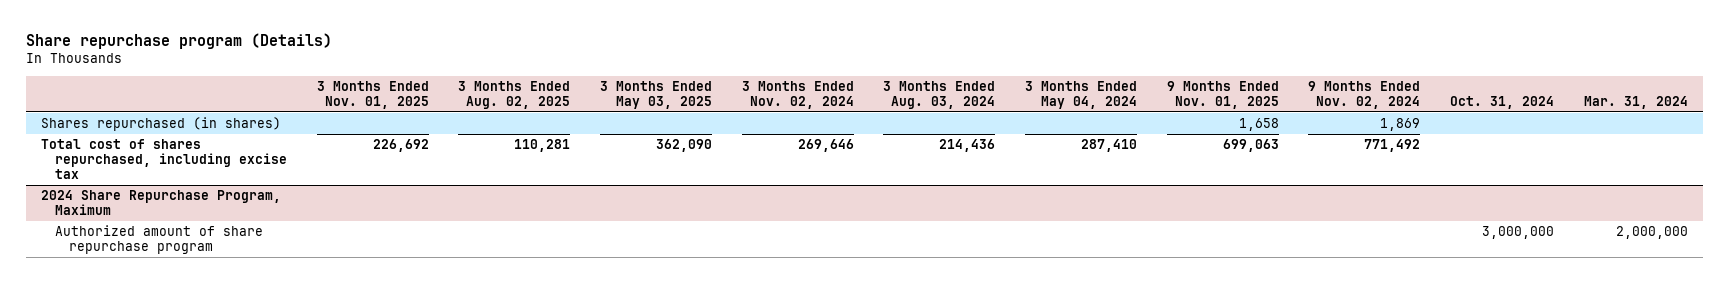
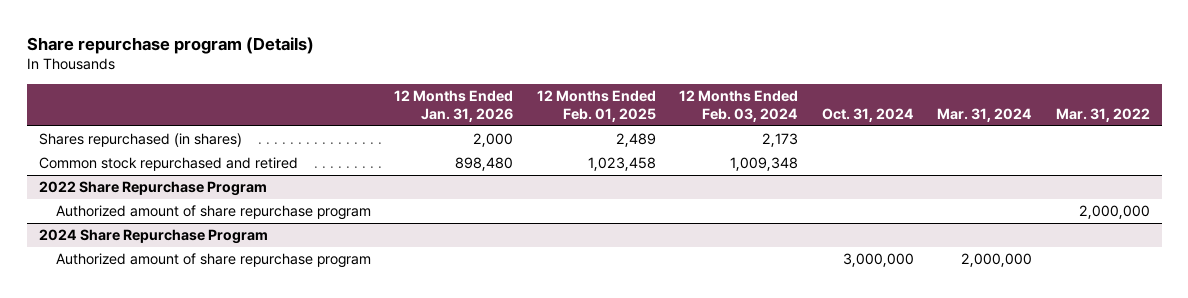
[316,81,429,110] 3 Months Ended Nov. 01, 2025 -> none
[458,81,571,110] 3 Months Ended Aug. 02, 2025 -> none
[599,81,712,110] 3 Months Ended May 03, 2025 -> none
[741,81,854,110] 3 Months Ended Nov. 02, 2024 -> none
[883,81,996,110] 3 Months Ended Aug. 03, 2024 -> none
[1024,81,1137,110] 3 Months Ended May 04, 2024 -> none
[1166,81,1279,110] 9 Months Ended Nov. 01, 2025 -> none
[1308,81,1421,110] 9 Months Ended Nov. 02, 2024 -> none
none -> [394,90,514,122] 12 Months Ended Jan. 31, 2026
none -> [536,90,656,122] 12 Months Ended Feb. 01, 2025
none -> [679,90,799,122] 12 Months Ended Feb. 03, 2024
none -> [1055,107,1150,122] Mar. 31, 2022
[40,139,287,180] Total cost of shares repurchased, including excise tax -> [38,157,298,172] Common stock repurchased and retired
none -> [38,181,267,197] 2022 Share Repurchase Program
none -> [55,205,371,221] Authorized amount of share repurchase program
[40,190,281,216] 2024 Share Repurchase Program, Maximum -> [38,229,268,245] 2024 Share Repurchase Program

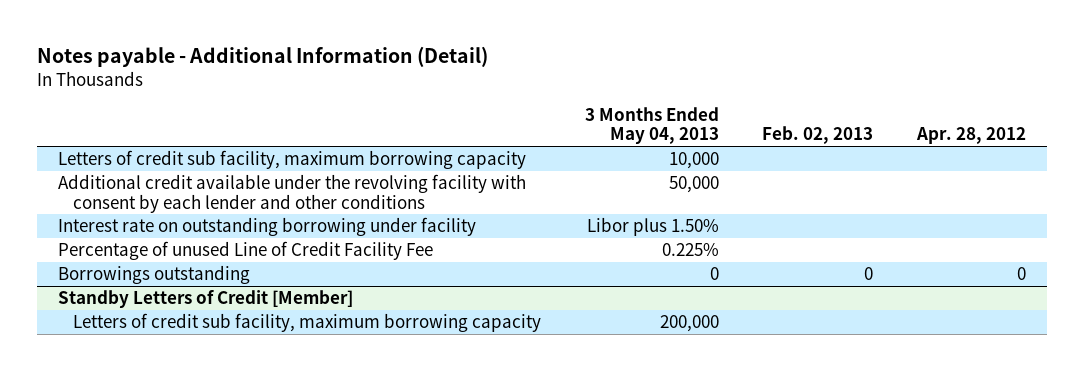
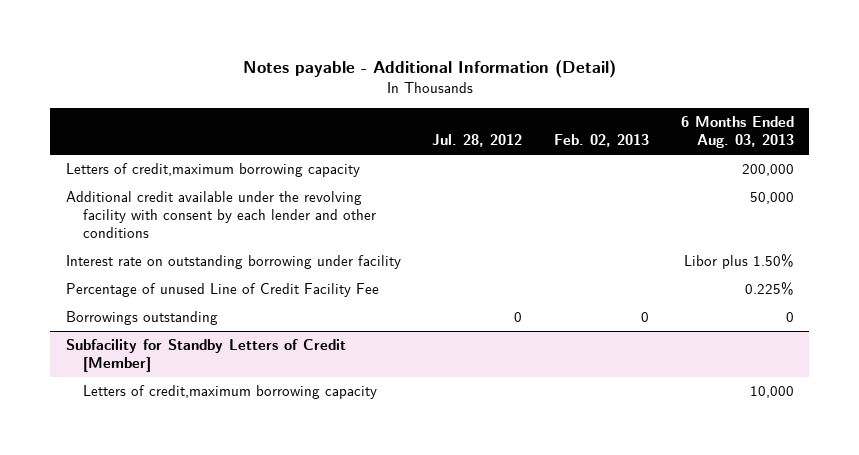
[584,106,719,145] 3 Months Ended May 04, 2013 -> none
[915,127,1026,145] Apr. 28, 2012 -> none
none -> [432,134,523,148] Jul. 28, 2012
none -> [680,116,794,149] 6 Months Ended Aug. 03, 2013
[58,150,527,170] Letters of credit sub facility, maximum borrowing capacity -> [65,163,360,178] Letters of credit,maximum borrowing capacity
[58,290,354,309] Standby Letters of Credit [Member] -> [65,339,346,373] Subfacility for Standby Letters of Credit [Member]
[73,313,542,333] Letters of credit sub facility, maximum borrowing capacity -> [82,385,377,400] Letters of credit,maximum borrowing capacity

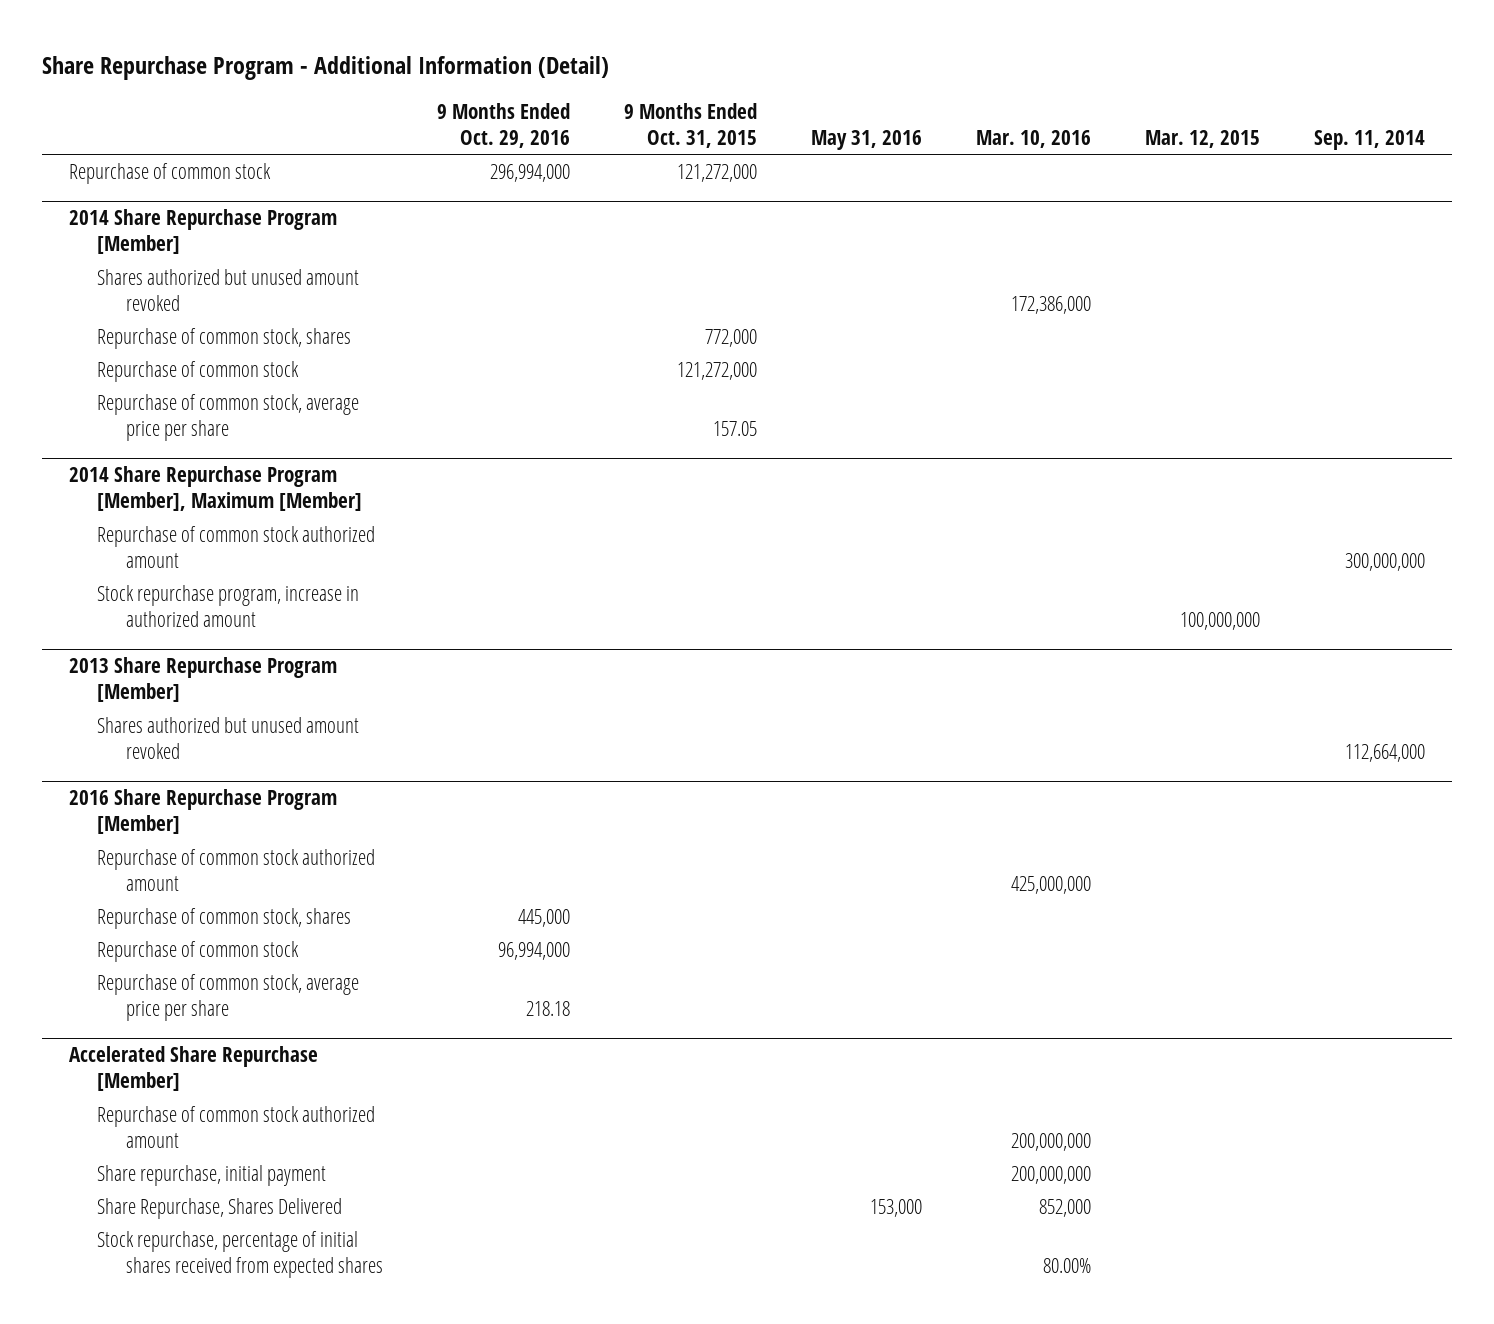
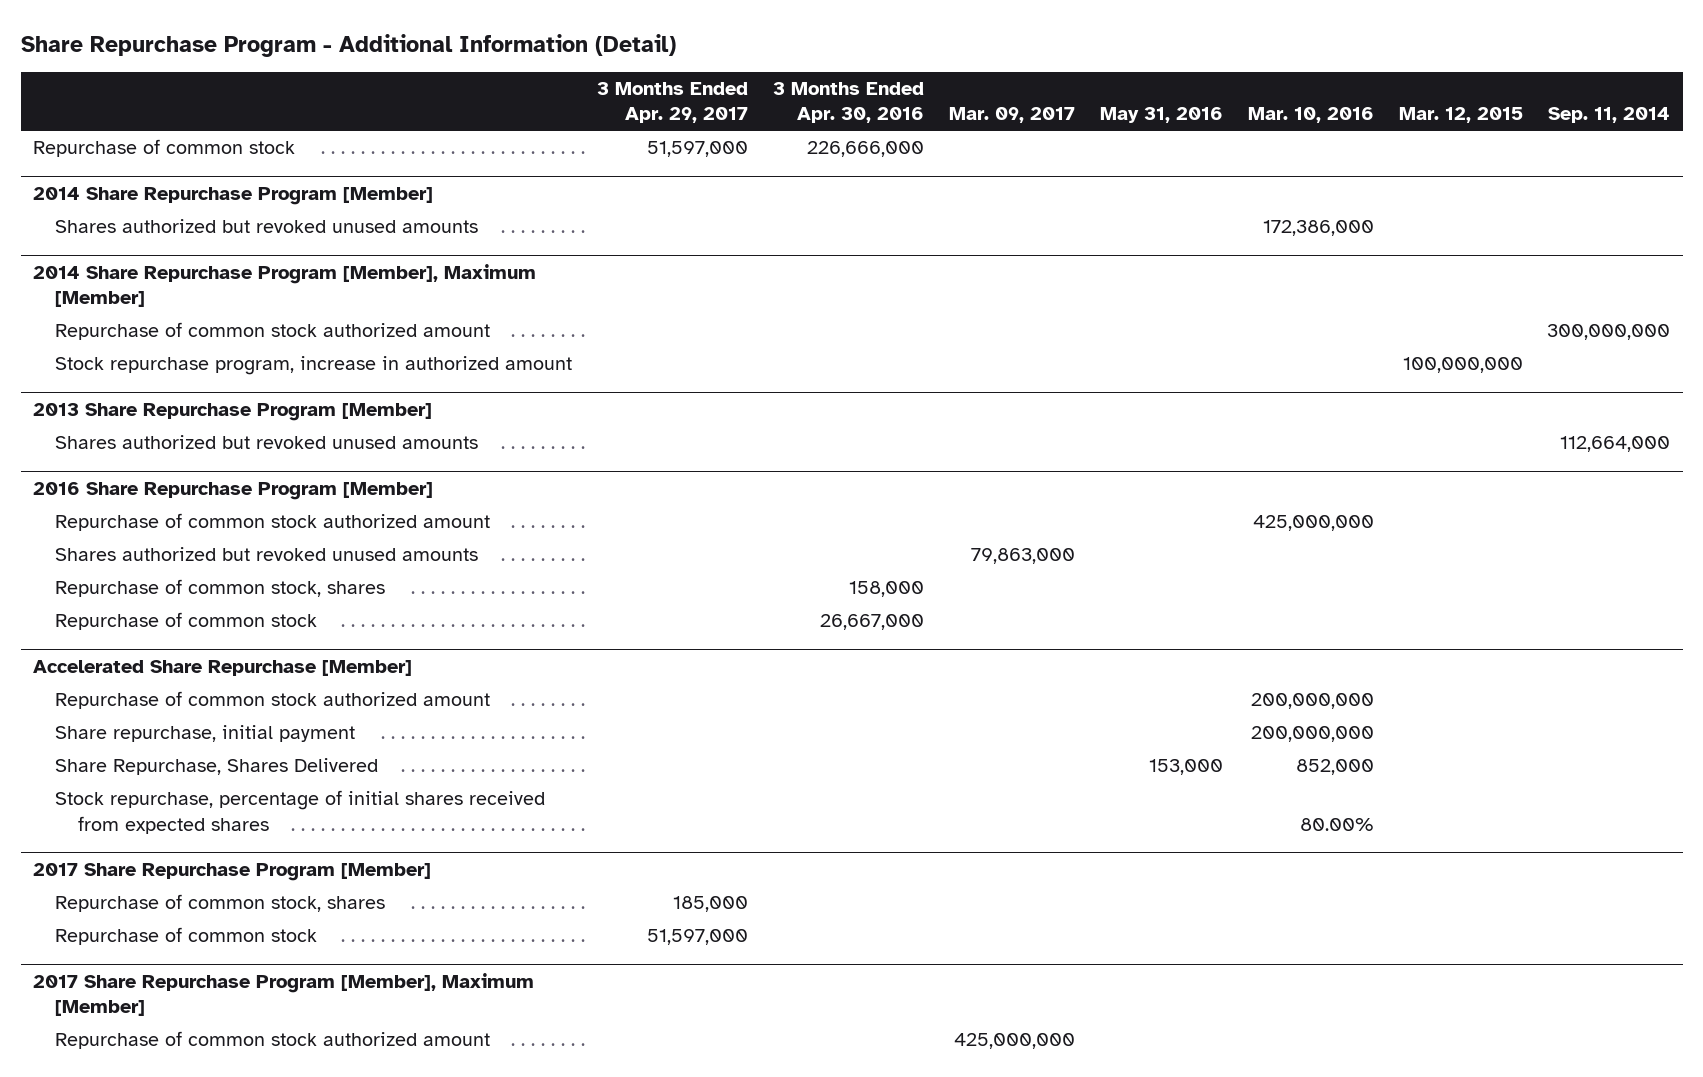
[436,102,570,148] 9 Months Ended Oct. 29, 2016 -> none
[623,102,757,148] 9 Months Ended Oct. 31, 2015 -> none
none -> [597,82,749,124] 3 Months Ended Apr. 29, 2017
none -> [773,82,925,124] 3 Months Ended Apr. 30, 2016
none -> [948,107,1075,124] Mar. 09, 2017
[97,327,352,349] Repurchase of common stock, shares -> none
[97,360,300,382] Repurchase of common stock -> none
[97,393,360,442] Repurchase of common stock, average price per share -> none
[97,268,360,312] Shares authorized but unused amount revoked -> [55,219,479,234] Shares authorized but revoked unused amounts
[97,716,360,760] Shares authorized but unused amount revoked -> [55,435,479,450] Shares authorized but revoked unused amounts
none -> [55,547,479,562] Shares authorized but revoked unused amounts
[97,973,360,1022] Repurchase of common stock, average price per share -> none
none -> [32,862,431,881] 2017 Share Repurchase Program [Member]
none -> [55,894,386,913] Repurchase of common stock, shares
none -> [55,927,318,946] Repurchase of common stock
none -> [32,972,534,1017] 2017 Share Repurchase Program [Member], Maximum [Member]
none -> [55,1031,491,1050] Repurchase of common stock authorized amount

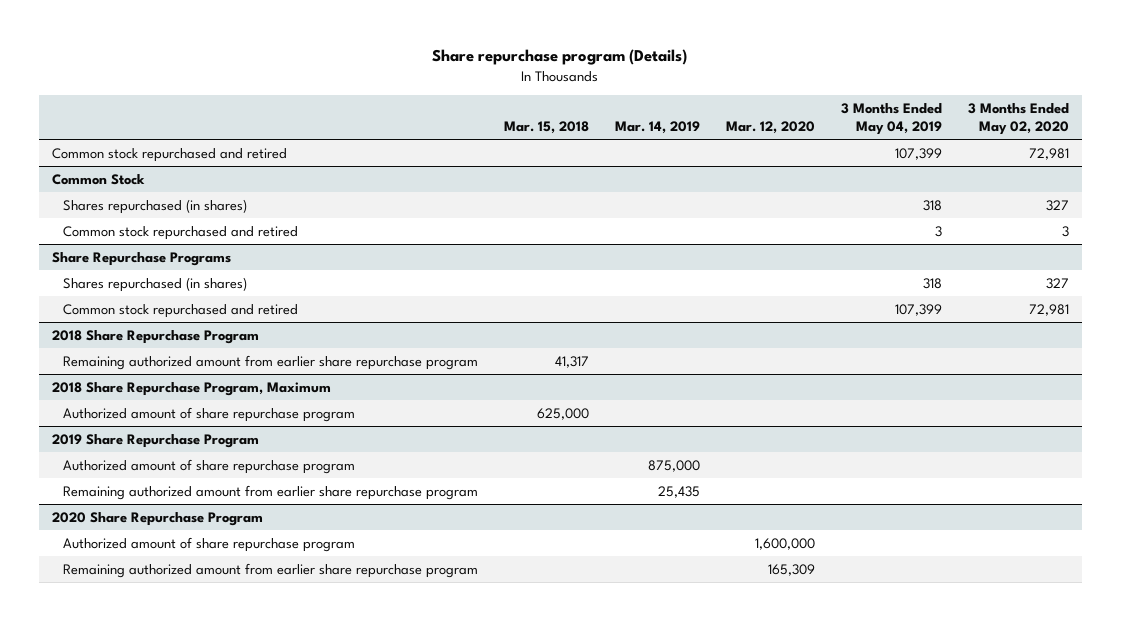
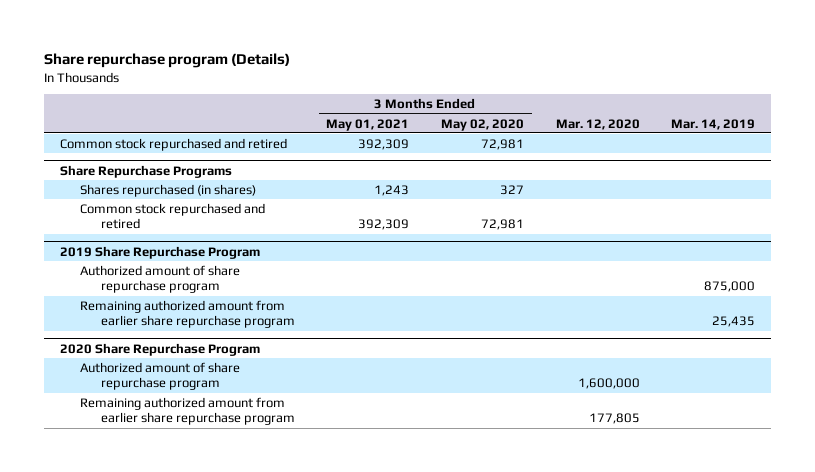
[504,120,590,134] Mar. 15, 2018 -> none
[841,103,943,135] 3 Months Ended May 04, 2019 -> none
none -> [326,118,410,131] May 01, 2021
[51,173,145,185] Common Stock -> none
[63,198,248,214] Shares repurchased (in shares) -> none
[63,225,299,240] Common stock repurchased and retired -> none
[51,329,259,344] 2018 Share Repurchase Program -> none
[63,354,479,370] Remaining authorized amount from earlier share repurchase program -> none
[51,381,331,396] 2018 Share Repurchase Program, Maximum -> none
[63,406,356,422] Authorized amount of share repurchase program -> none
[768,563,816,576] 165,309 -> [588,413,640,425] 177,805

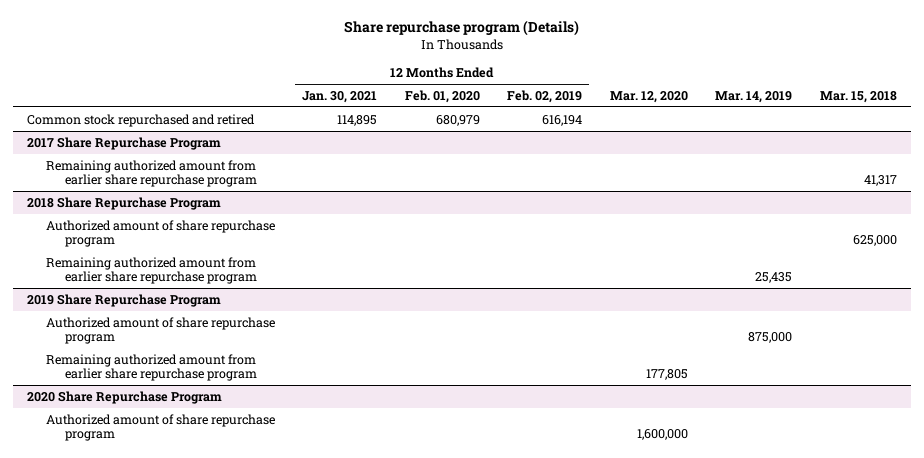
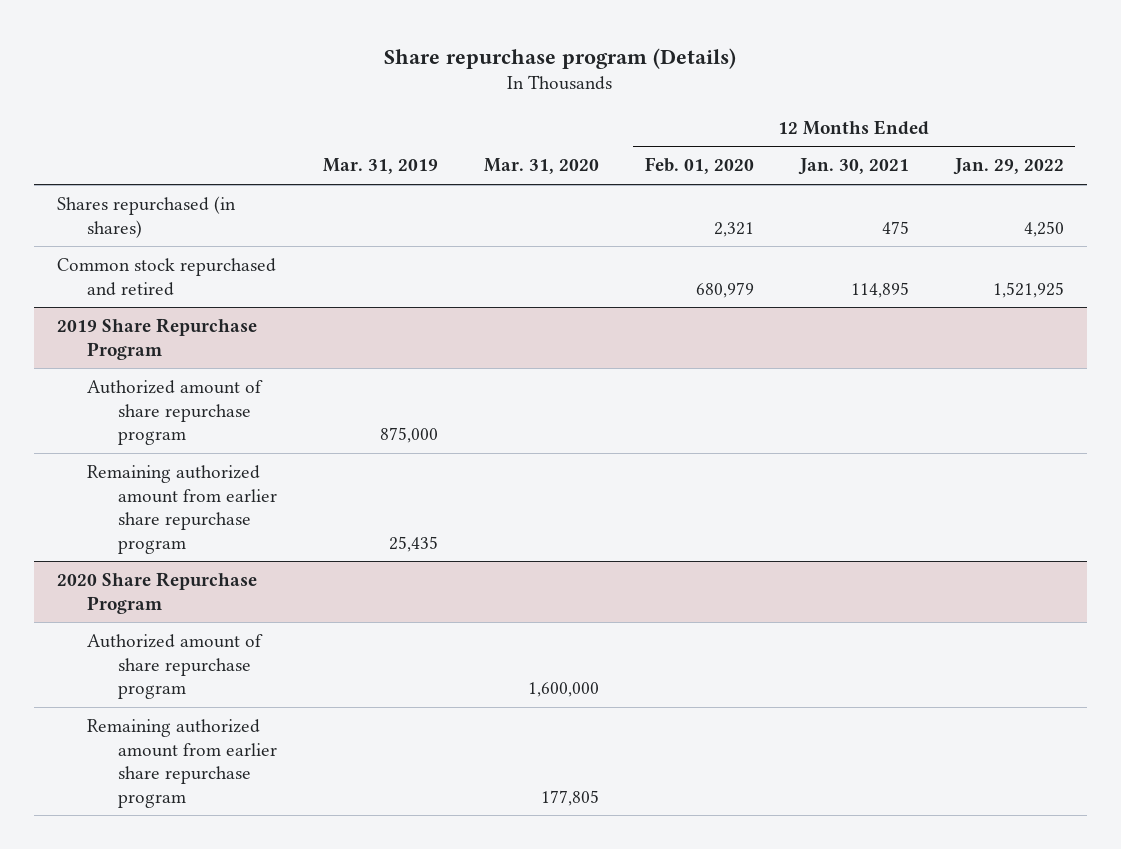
[507,90,583,104] Feb. 02, 2019 -> none
[609,91,688,104] Mar. 12, 2020 -> none
[715,91,793,104] Mar. 14, 2019 -> none
[820,91,898,104] Mar. 15, 2018 -> none
none -> [322,158,438,175] Mar. 31, 2019
none -> [483,158,599,175] Mar. 31, 2020
none -> [952,158,1064,176] Jan. 29, 2022
none -> [56,196,236,238] Shares repurchased (in shares)
[26,136,221,150] 2017 Share Repurchase Program -> none
[45,159,257,188] Remaining authorized amount from earlier share repurchase program -> none
[26,196,221,210] 2018 Share Repurchase Program -> none
[45,219,275,248] Authorized amount of share repurchase program -> none
[45,256,257,285] Remaining authorized amount from earlier share repurchase program -> none
none -> [87,719,277,808] Remaining authorized amount from earlier share repurchase program

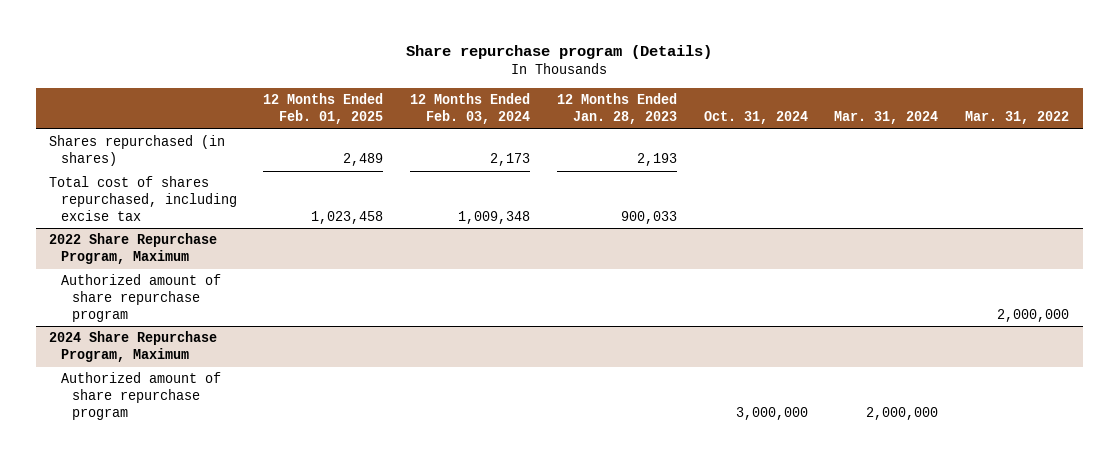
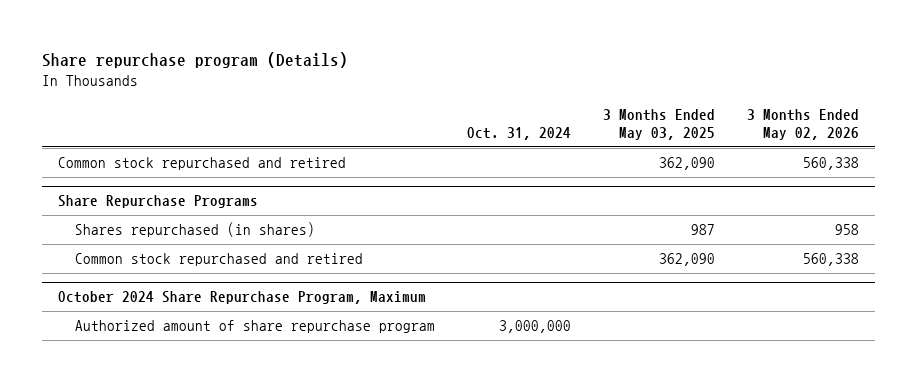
[263,93,384,124] 12 Months Ended Feb. 01, 2025 -> none
[410,93,531,124] 12 Months Ended Feb. 03, 2024 -> none
[556,93,677,124] 12 Months Ended Jan. 28, 2023 -> none
[834,110,939,124] Mar. 31, 2024 -> none
[965,110,1070,124] Mar. 31, 2022 -> none
none -> [603,108,716,141] 3 Months Ended May 03, 2025
none -> [746,108,859,141] 3 Months Ended May 02, 2026
[49,135,226,167] Shares repurchased (in shares) -> none
[60,274,221,322] Authorized amount of share repurchase program -> none
[49,176,237,221] Total cost of shares repurchased, including excise tax -> [58,157,347,171] Common stock repurchased and retired
[49,233,218,265] 2022 Share Repurchase Program, Maximum -> [58,195,259,209] Share Repurchase Programs
none -> [75,222,316,238] Shares repurchased (in shares)
none -> [75,253,364,267] Common stock repurchased and retired
[49,331,218,363] 2024 Share Repurchase Program, Maximum -> [58,291,427,305] October 2024 Share Repurchase Program, Maximum

